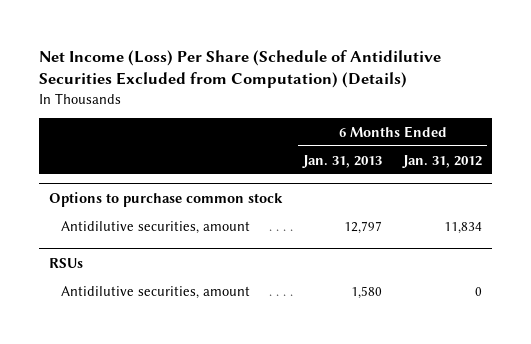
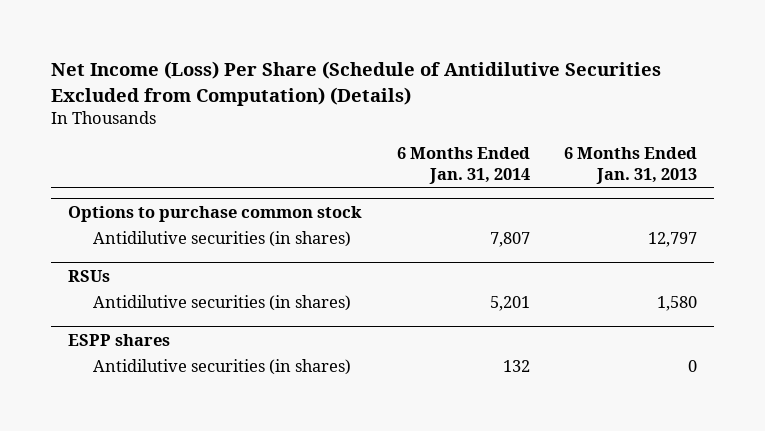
[402,154,483,168] Jan. 31, 2012 -> none
none -> [396,147,530,184] 6 Months Ended Jan. 31, 2014
[61,220,251,234] Antidilutive securities, amount -> [92,231,351,248] Antidilutive securities (in shares)
[61,285,251,299] Antidilutive securities, amount -> [92,295,351,312] Antidilutive securities (in shares)
none -> [68,333,171,346] ESPP shares
none -> [92,359,351,376] Antidilutive securities (in shares)

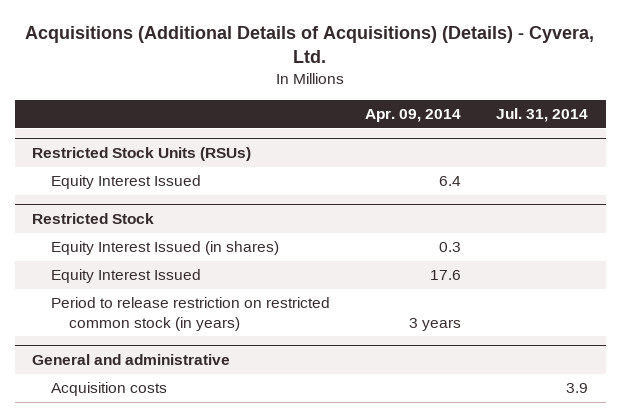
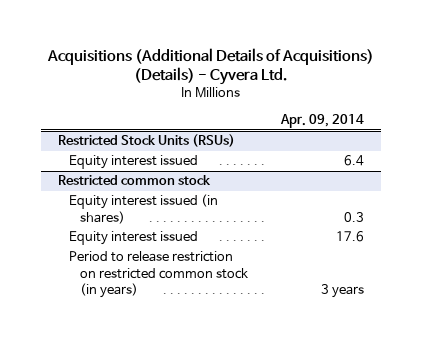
[25,25,595,64] Acquisitions (Additional Details of Acquisitions) (Details) - Cyvera, Ltd. -> [46,47,374,86] Acquisitions (Additional Details of Acquisitions) (Details) - Cyvera Ltd.
[496,108,589,123] Jul. 31, 2014 -> none
[50,175,201,190] Equity Interest Issued -> [68,155,198,170] Equity interest issued
[32,213,155,225] Restricted Stock -> [57,175,211,186] Restricted common stock
[50,241,279,256] Equity Interest Issued (in shares) -> [68,194,218,224] Equity interest issued (in shares)
[50,269,201,284] Equity Interest Issued -> [68,231,198,246] Equity interest issued
[32,354,231,366] General and administrative -> none
[50,382,167,397] Acquisition costs -> none

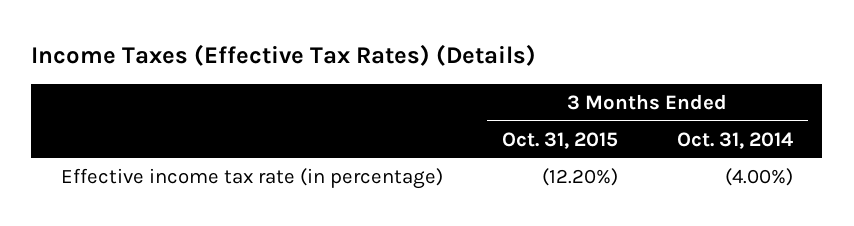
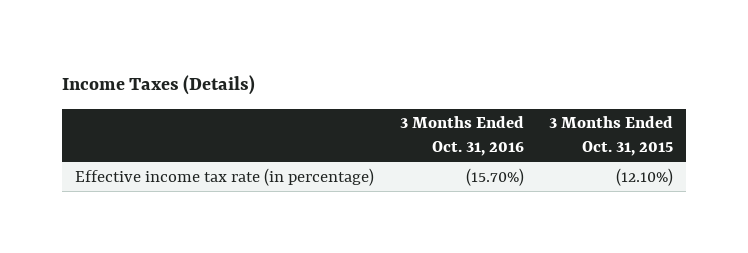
[31,44,537,67] Income Taxes (Effective Tax Rates) (Details) -> [61,75,255,96] Income Taxes (Details)
[676,131,793,149] Oct. 31, 2014 -> none
none -> [399,116,524,157] 3 Months Ended Oct. 31, 2016
[541,167,618,186] (12.20%) -> [616,167,674,186] (12.10%)

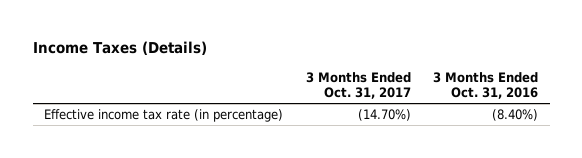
[549,116,674,157] 3 Months Ended Oct. 31, 2015 -> none
none -> [305,71,411,100] 3 Months Ended Oct. 31, 2017
[465,167,524,186] (15.70%) -> [492,109,539,122] (8.40%)

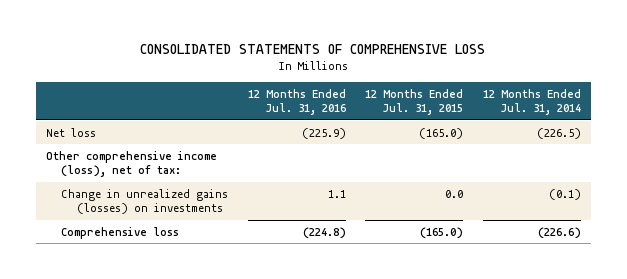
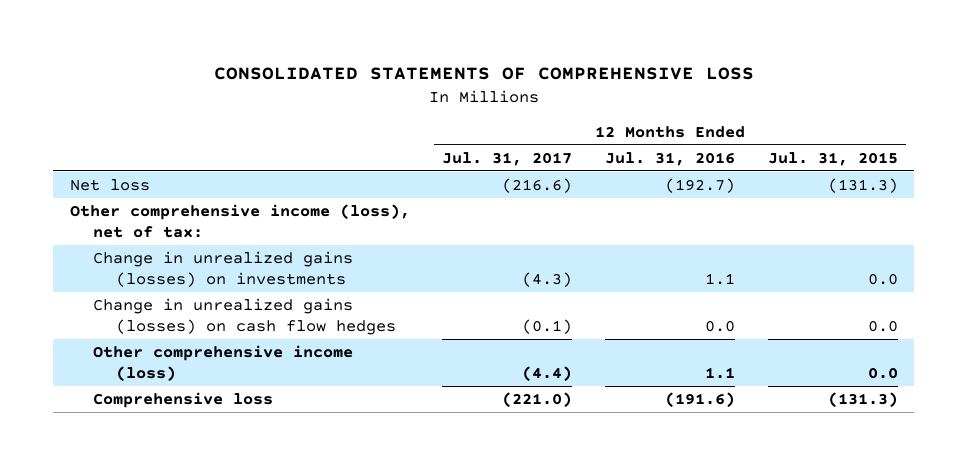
[482,88,581,116] 12 Months Ended Jul. 31, 2014 -> none
none -> [442,151,573,166] Jul. 31, 2017
[301,127,346,139] (225.9) -> [665,177,736,193] (192.7)
[419,127,464,139] (165.0) -> [827,177,898,193] (131.3)
none -> [92,297,397,336] Change in unrealized gains (losses) on cash flow hedges
none -> [92,344,353,382] Other comprehensive income (loss)
[302,226,346,239] (224.8) -> [665,391,736,407] (191.6)
[420,226,464,239] (165.0) -> [827,391,898,407] (131.3)

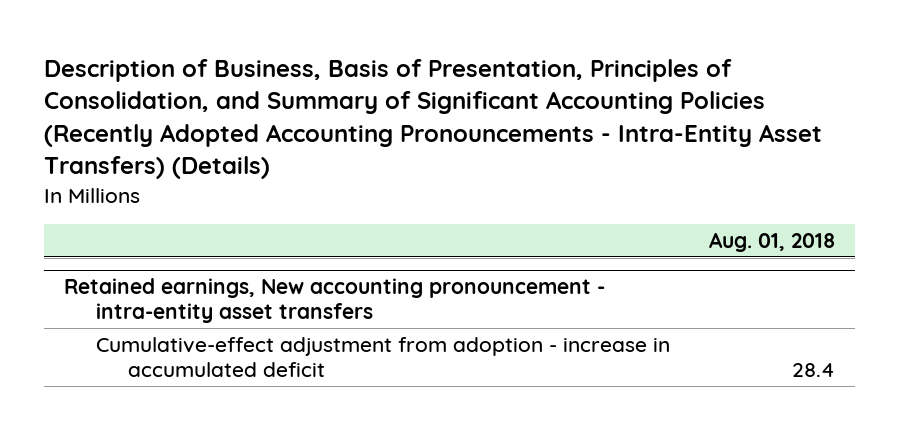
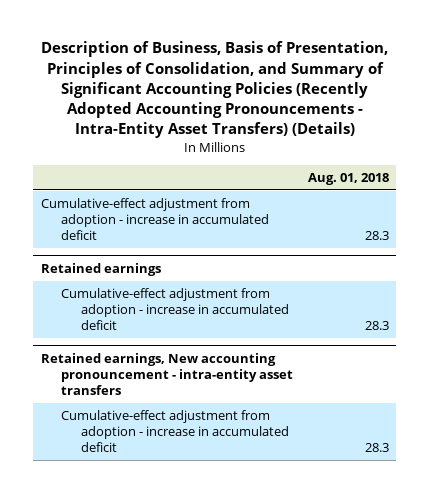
none -> [40,198,269,240] Cumulative-effect adjustment from adoption - increase in accumulated deficit
none -> [40,263,161,277] Retained earnings
none -> [60,288,290,330] Cumulative-effect adjustment from adoption - increase in accumulated deficit
[791,362,835,377] 28.4 -> [364,442,389,452] 28.3

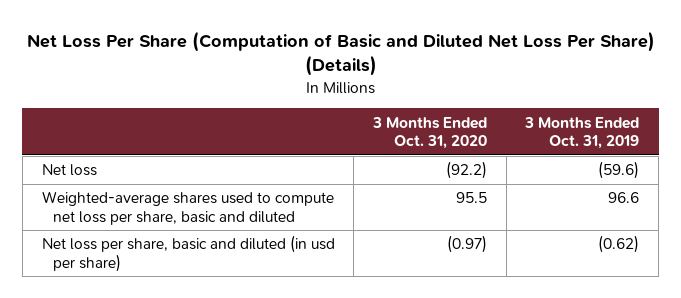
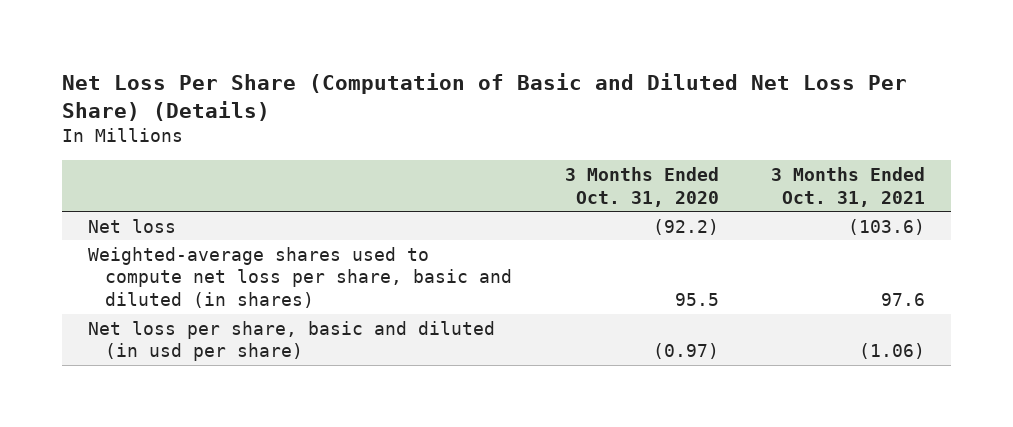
[524,116,640,149] 3 Months Ended Oct. 31, 2019 -> none
none -> [771,166,926,207] 3 Months Ended Oct. 31, 2021
[41,191,334,225] Weighted-average shares used to compute net loss per share, basic and diluted -> [88,246,513,308] Weighted-average shares used to compute net loss per share, basic and diluted (in shares)

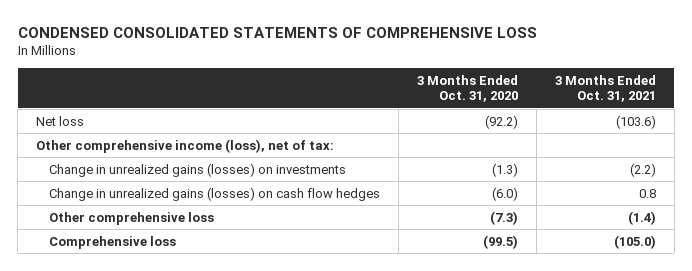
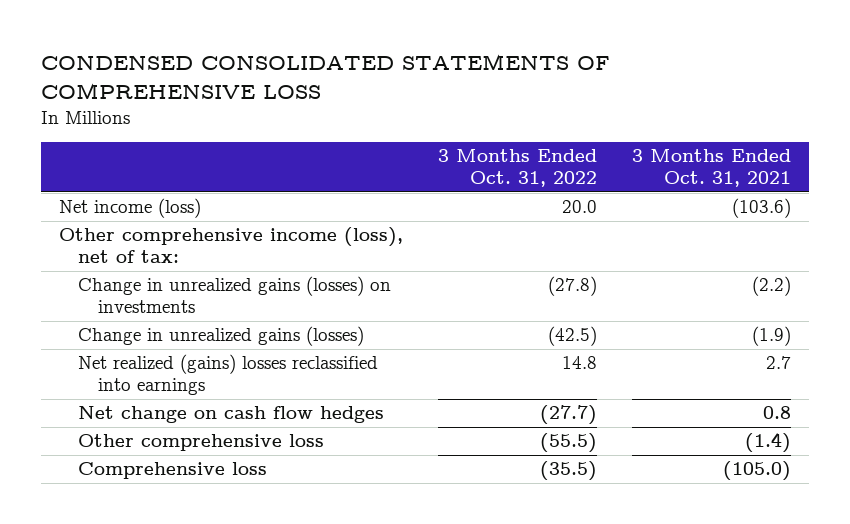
[416,74,518,103] 3 Months Ended Oct. 31, 2020 -> none
none -> [438,149,598,187] 3 Months Ended Oct. 31, 2022
[36,115,85,126] Net loss -> [58,198,201,219] Net income (loss)
none -> [78,326,365,347] Change in unrealized gains (losses)
none -> [78,354,379,395] Net realized (gains) losses reclassified into earnings
[48,186,380,201] Change in unrealized gains (losses) on cash flow hedges -> [78,406,385,424] Net change on cash flow hedges

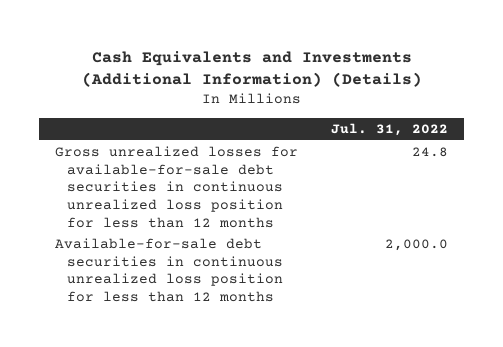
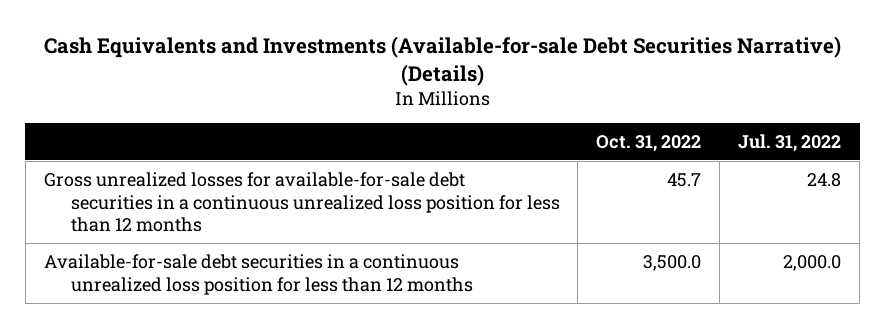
[81,50,422,87] Cash Equivalents and Investments (Additional Information) (Details) -> [43,36,841,86] Cash Equivalents and Investments (Available-for-sale Debt Securities Narrative) (Details)
none -> [596,134,702,152] Oct. 31, 2022
[55,146,299,228] Gross unrealized losses for available-for-sale debt securities in continuous unrealized loss position for less than 12 months -> [43,171,560,233] Gross unrealized losses for available-for-sale debt securities in a continuous unrealized loss position for less than 12 months
[55,238,284,302] Available-for-sale debt securities in continuous unrealized loss position for less than 12 months -> [43,253,473,295] Available-for-sale debt securities in a continuous unrealized loss position for less than 12 months

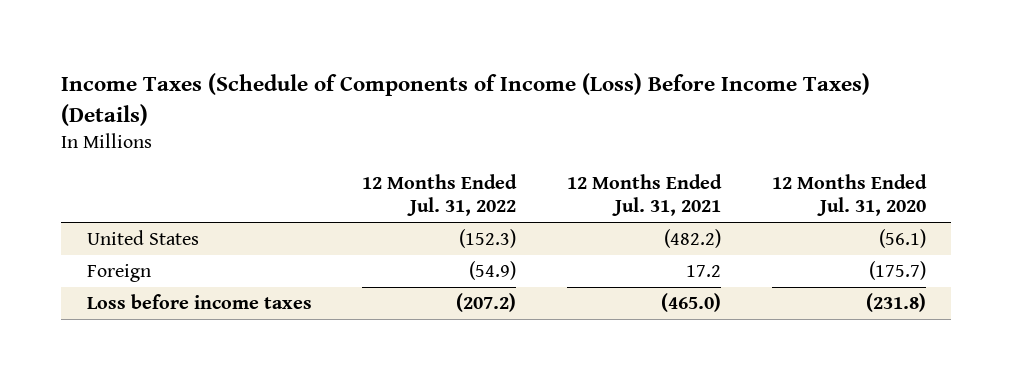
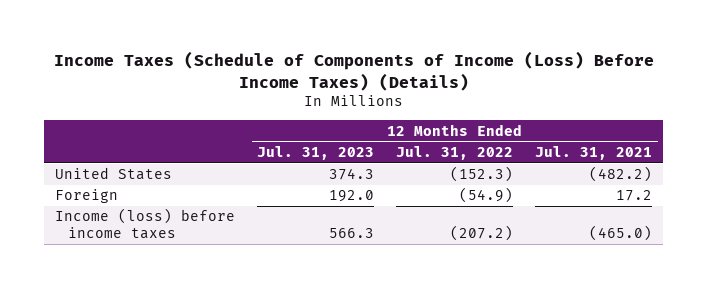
[771,174,927,217] 12 Months Ended Jul. 31, 2020 -> none
none -> [257,145,375,160] Jul. 31, 2023
[86,294,312,310] Loss before income taxes -> [55,208,236,240] Income (loss) before income taxes

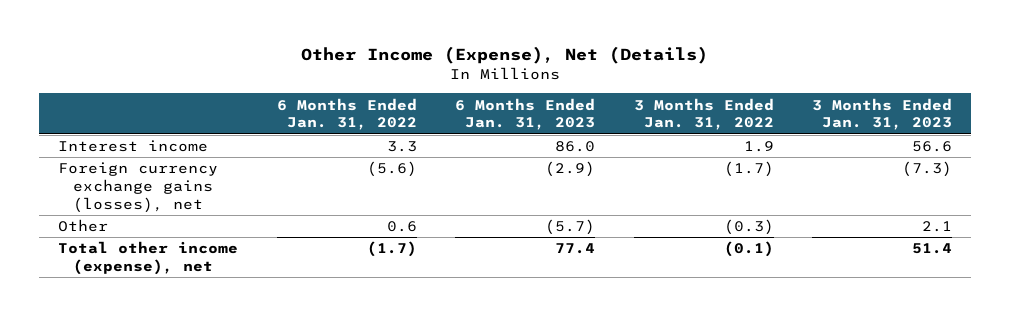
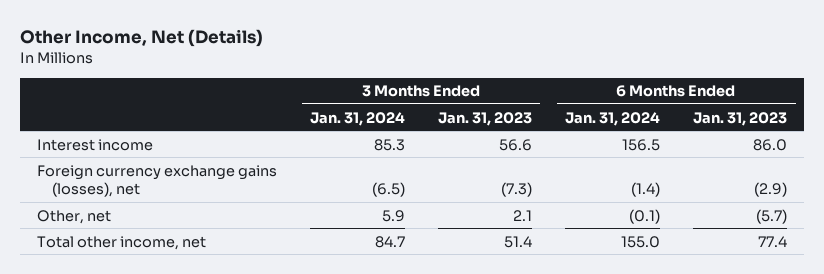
[301,46,709,65] Other Income (Expense), Net (Details) -> [20,28,264,47] Other Income, Net (Details)
[276,97,417,131] 6 Months Ended Jan. 31, 2022 -> none
[633,97,774,131] 3 Months Ended Jan. 31, 2022 -> none
none -> [309,111,405,126] Jan. 31, 2024
none -> [565,111,661,126] Jan. 31, 2024
[57,219,108,233] Other -> [36,209,111,224] Other, net
[57,241,238,275] Total other income (expense), net -> [36,235,206,250] Total other income, net

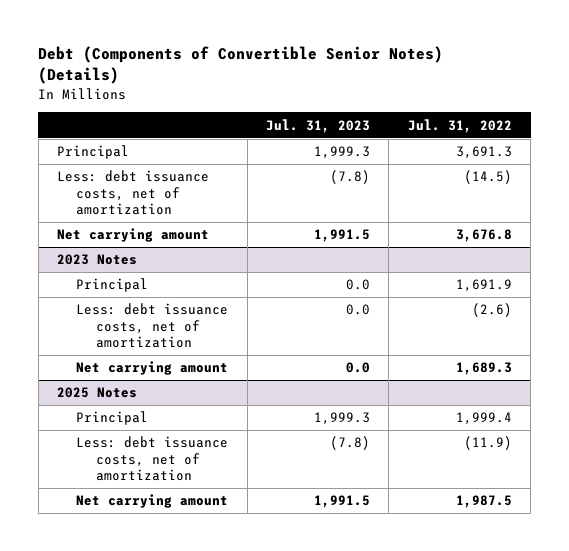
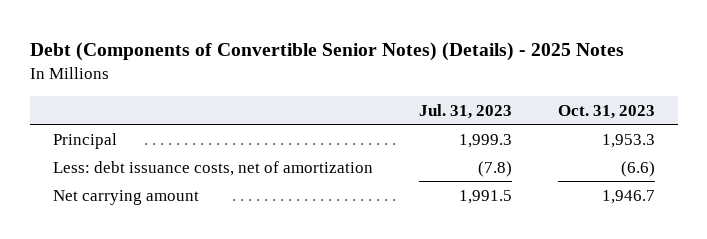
[38,46,444,85] Debt (Components of Convertible Senior Notes) (Details) -> [29,41,624,61] Debt (Components of Convertible Senior Notes) (Details) - 2025 Notes
[407,118,512,133] Jul. 31, 2022 -> none
none -> [557,104,655,119] Oct. 31, 2023
[57,254,138,266] 2023 Notes -> none
[76,278,149,293] Principal -> none
[76,303,229,348] Less: debt issuance costs, net of amortization -> none
[76,361,229,376] Net carrying amount -> none
[57,387,138,399] 2025 Notes -> none
[76,411,149,426] Principal -> none
[76,436,229,481] Less: debt issuance costs, net of amortization -> none
[76,494,229,509] Net carrying amount -> none

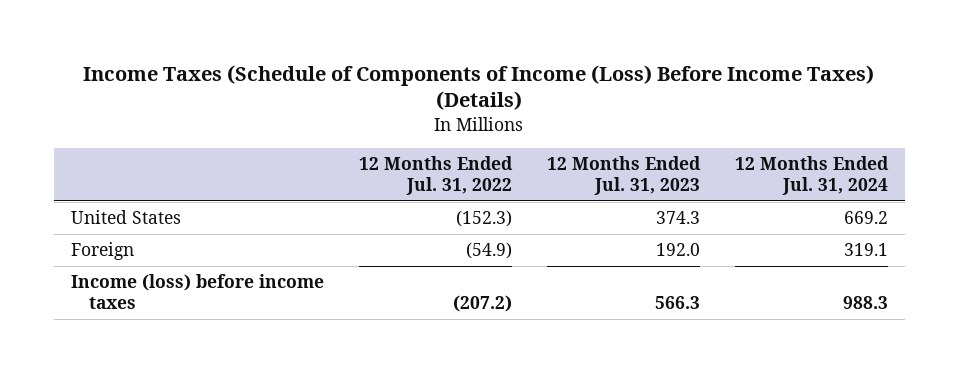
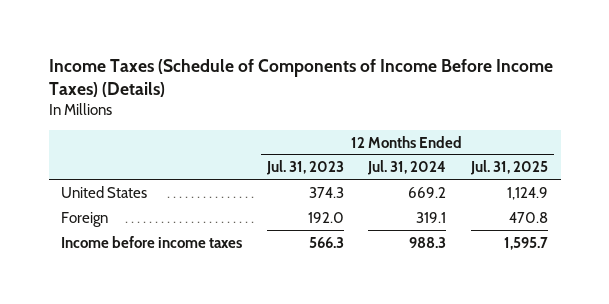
[83,64,875,111] Income Taxes (Schedule of Components of Income (Loss) Before Income Taxes) (Details) -> [48,58,553,98] Income Taxes (Schedule of Components of Income Before Income Taxes) (Details)
[358,156,513,196] 12 Months Ended Jul. 31, 2022 -> none
none -> [470,160,549,176] Jul. 31, 2025
[71,274,325,310] Income (loss) before income taxes -> [60,235,242,248] Income before income taxes

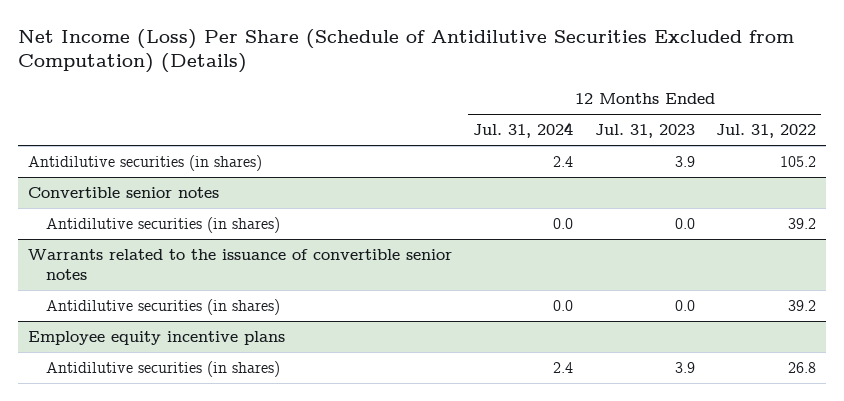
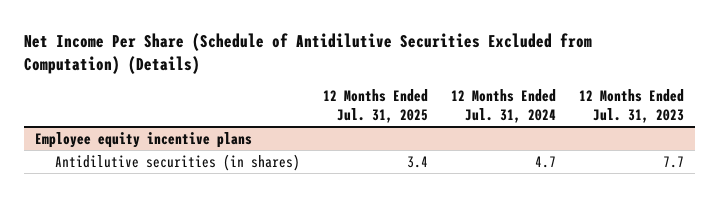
[17,28,794,74] Net Income (Loss) Per Share (Schedule of Antidilutive Securities Excluded from Computation) (Details) -> [24,33,593,75] Net Income Per Share (Schedule of Antidilutive Securities Excluded from Computation) (Details)
[715,124,816,139] Jul. 31, 2022 -> none
none -> [323,89,429,123] 12 Months Ended Jul. 31, 2025
[28,154,263,171] Antidilutive securities (in shares) -> none
[28,186,220,198] Convertible senior notes -> none
[46,216,281,233] Antidilutive securities (in shares) -> none
[28,248,453,281] Warrants related to the issuance of convertible senior notes -> none
[46,298,281,315] Antidilutive securities (in shares) -> none
[553,361,574,373] 2.4 -> [534,155,556,168] 4.7
[674,361,695,373] 3.9 -> [662,155,684,168] 7.7

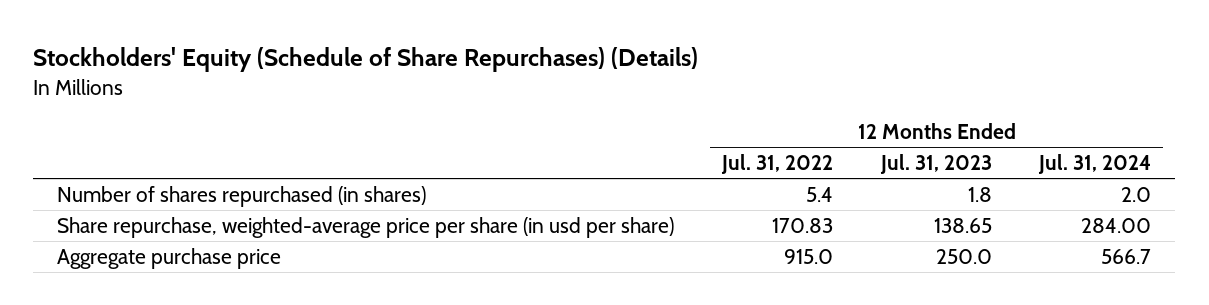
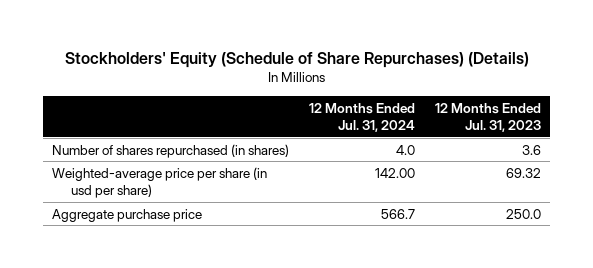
[720,154,833,175] Jul. 31, 2022 -> none
[967,187,992,203] 1.8 -> [521,144,541,155] 3.6
[1121,187,1152,203] 2.0 -> [396,144,416,155] 4.0
[57,217,675,239] Share repurchase, weighted-average price per share (in usd per share) -> [52,166,268,199] Weighted-average price per share (in usd per share)
[933,218,992,234] 138.65 -> [505,167,541,178] 69.32
[1081,218,1152,234] 284.00 -> [375,167,416,178] 142.00

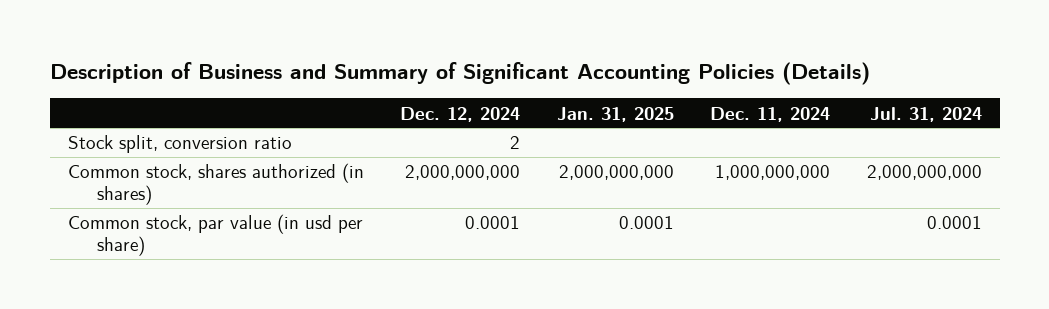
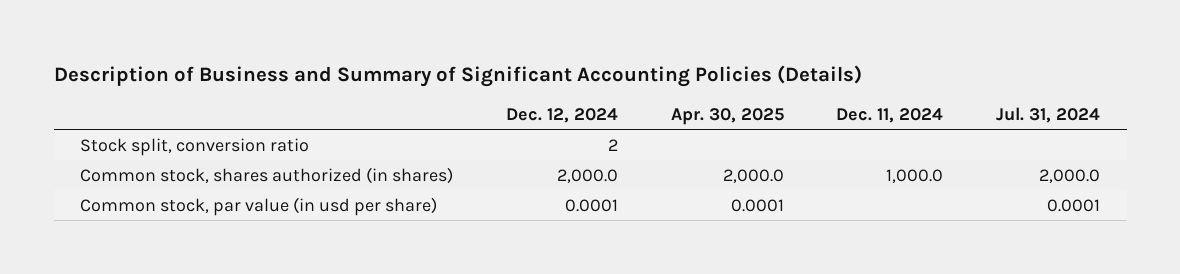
[556,106,674,122] Jan. 31, 2025 -> none
none -> [670,107,784,125] Apr. 30, 2025
[405,165,521,181] 2,000,000,000 -> [556,168,618,183] 2,000.0
[715,165,831,181] 1,000,000,000 -> [886,168,944,183] 1,000.0
[866,165,982,181] 2,000,000,000 -> [1039,168,1101,183] 2,000.0

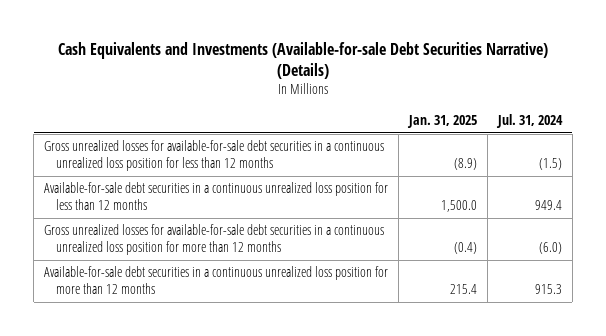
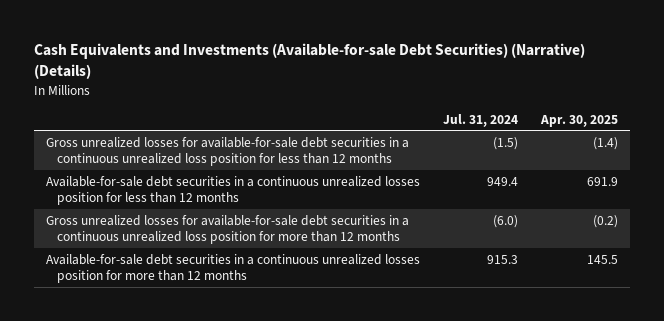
[57,41,548,80] Cash Equivalents and Investments (Available-for-sale Debt Securities Narrative) (Details) -> [34,43,586,80] Cash Equivalents and Investments (Available-for-sale Debt Securities) (Narrative) (Details)
[406,115,477,129] Jan. 31, 2025 -> none
none -> [540,114,619,127] Apr. 30, 2025
[44,182,389,211] Available-for-sale debt securities in a continuous unrealized loss position for less than 12 months -> [45,175,420,206] Available-for-sale debt securities in a continuous unrealized losses position for less than 12 months
[44,266,389,295] Available-for-sale debt securities in a continuous unrealized loss position for more than 12 months -> [45,253,420,284] Available-for-sale debt securities in a continuous unrealized losses position for more than 12 months

